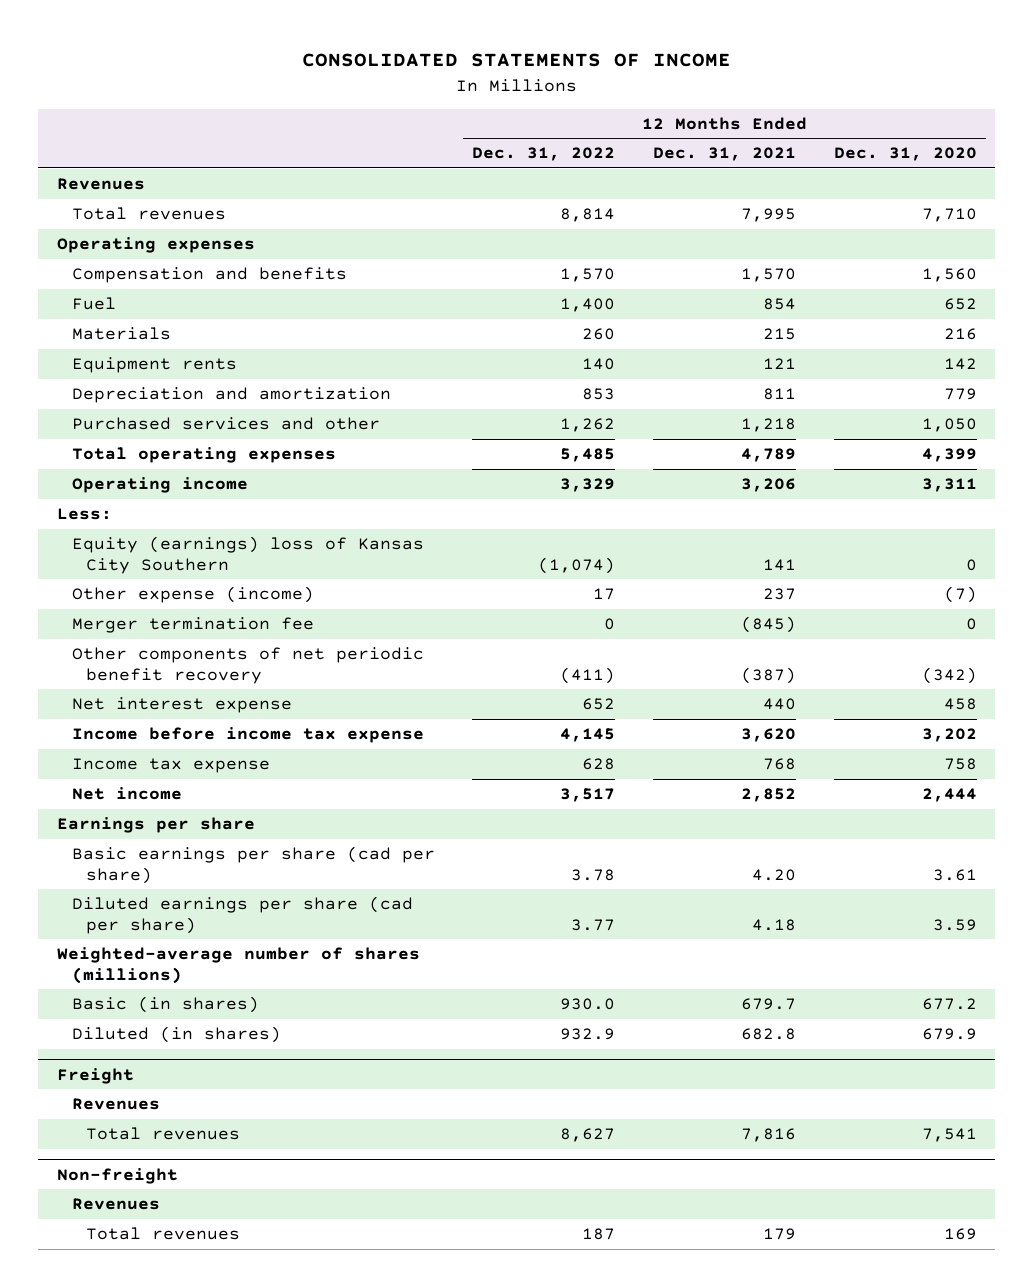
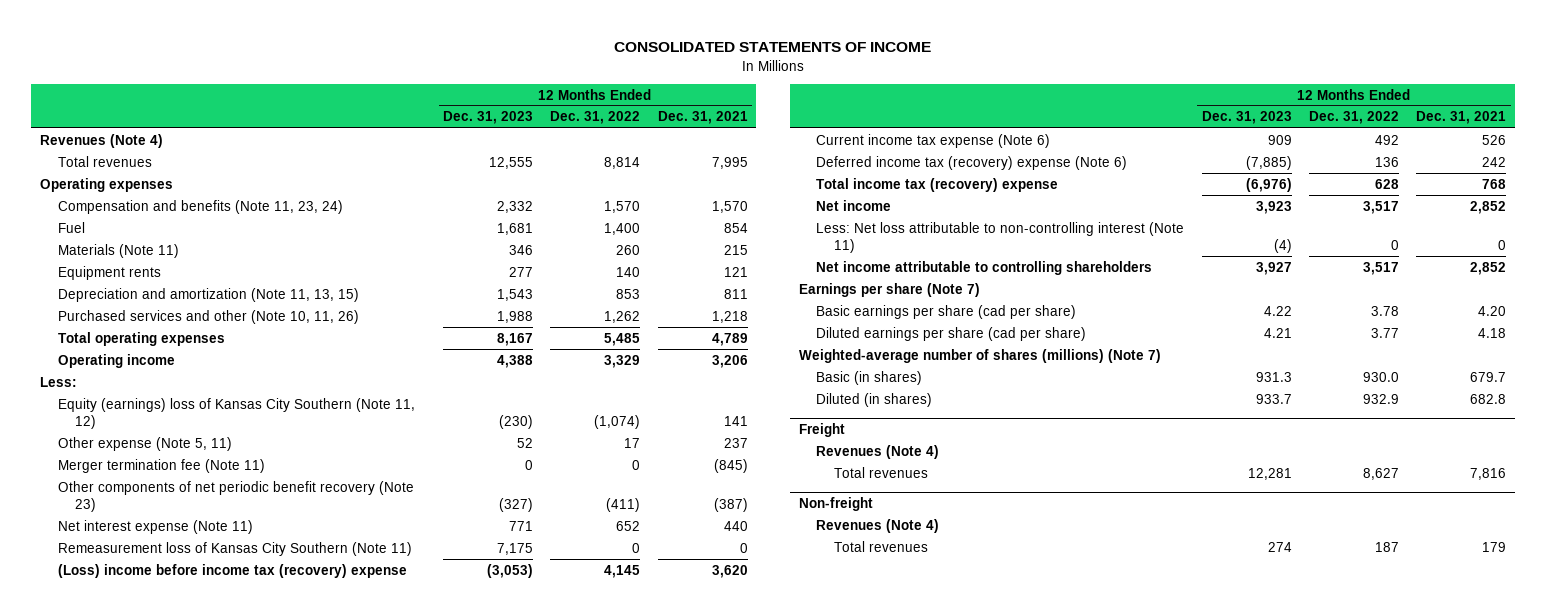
[833,147,977,162] Dec. 31, 2020 -> none
none -> [442,111,533,125] Dec. 31, 2023
[57,178,146,191] Revenues -> [39,133,163,148] Revenues (Note 4)
[71,267,347,284] Compensation and benefits -> [57,199,343,214] Compensation and benefits (Note 11, 23, 24)
[71,327,171,341] Materials -> [57,243,179,258] Materials (Note 11)
[71,387,391,404] Depreciation and amortization -> [57,287,359,302] Depreciation and amortization (Note 11, 13, 15)
[71,417,380,431] Purchased services and other -> [57,309,359,324] Purchased services and other (Note 10, 11, 26)
[71,536,424,574] Equity (earnings) loss of Kansas City Southern -> [57,397,415,429] Equity (earnings) loss of Kansas City Southern (Note 11, 12)
[71,586,314,604] Other expense (income) -> [57,436,232,451] Other expense (Note 5, 11)
[71,617,314,634] Merger termination fee -> [57,458,265,473] Merger termination fee (Note 11)
[71,647,424,684] Other components of net periodic benefit recovery -> [57,480,414,512] Other components of net periodic benefit recovery (Note 23)
[71,697,292,714] Net interest expense -> [57,519,253,534] Net interest expense (Note 11)
none -> [57,541,412,556] Remeasurement loss of Kansas City Southern (Note 11)
[71,727,424,744] Income before income tax expense -> [57,563,407,578] (Loss) income before income tax (recovery) expense
none -> [816,133,1051,148] Current income tax expense (Note 6)
none -> [816,155,1128,170] Deferred income tax (recovery) expense (Note 6)
[71,758,270,774] Income tax expense -> [816,177,1059,192] Total income tax (recovery) expense
none -> [816,221,1185,253] Less: Net loss attributable to non-controlling interest (Note 11)
none -> [816,260,1153,275] Net income attributable to controlling shareholders
[57,817,256,834] Earnings per share -> [798,282,980,297] Earnings per share (Note 7)
[57,947,421,984] Weighted-average number of shares (millions) -> [798,348,1161,363] Weighted-average number of shares (millions) (Note 7)
[71,1098,160,1111] Revenues -> [816,444,940,459] Revenues (Note 4)
[71,1198,160,1211] Revenues -> [816,518,940,533] Revenues (Note 4)

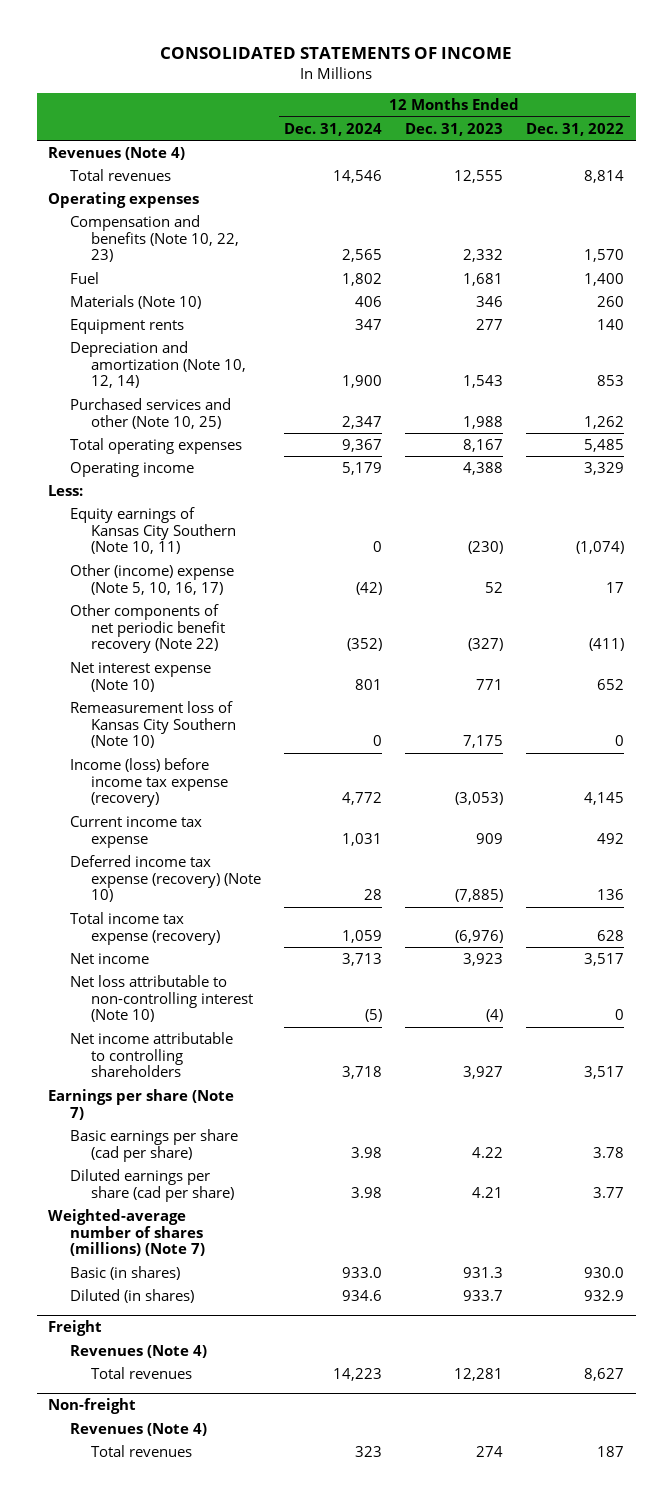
[657,111,748,125] Dec. 31, 2021 -> none
none -> [284,122,383,136] Dec. 31, 2024
[57,199,343,214] Compensation and benefits (Note 11, 23, 24) -> [69,214,240,263] Compensation and benefits (Note 10, 22, 23)
[57,243,179,258] Materials (Note 11) -> [69,294,201,309] Materials (Note 10)
[57,287,359,302] Depreciation and amortization (Note 11, 13, 15) -> [69,340,247,389] Depreciation and amortization (Note 10, 12, 14)
[57,309,359,324] Purchased services and other (Note 10, 11, 26) -> [69,397,231,429] Purchased services and other (Note 10, 25)
[57,458,265,473] Merger termination fee (Note 11) -> none
[57,397,415,429] Equity (earnings) loss of Kansas City Southern (Note 11, 12) -> [69,506,237,555] Equity earnings of Kansas City Southern (Note 10, 11)
[57,436,232,451] Other expense (Note 5, 11) -> [69,563,234,595] Other (income) expense (Note 5, 10, 16, 17)
[57,480,414,512] Other components of net periodic benefit recovery (Note 23) -> [69,603,226,654] Other components of net periodic benefit recovery (Note 22)
[57,519,253,534] Net interest expense (Note 11) -> [69,661,211,692] Net interest expense (Note 10)
[57,541,412,556] Remeasurement loss of Kansas City Southern (Note 11) -> [69,700,237,749] Remeasurement loss of Kansas City Southern (Note 10)
[57,563,407,578] (Loss) income before income tax (recovery) expense -> [69,757,229,808] Income (loss) before income tax expense (recovery)
[816,133,1051,148] Current income tax expense (Note 6) -> [69,815,202,848] Current income tax expense
[816,155,1128,170] Deferred income tax (recovery) expense (Note 6) -> [69,854,262,903] Deferred income tax expense (recovery) (Note 10)
[816,177,1059,192] Total income tax (recovery) expense -> [69,911,221,945] Total income tax expense (recovery)
[816,221,1185,253] Less: Net loss attributable to non-controlling interest (Note 11) -> [69,974,254,1023] Net loss attributable to non-controlling interest (Note 10)

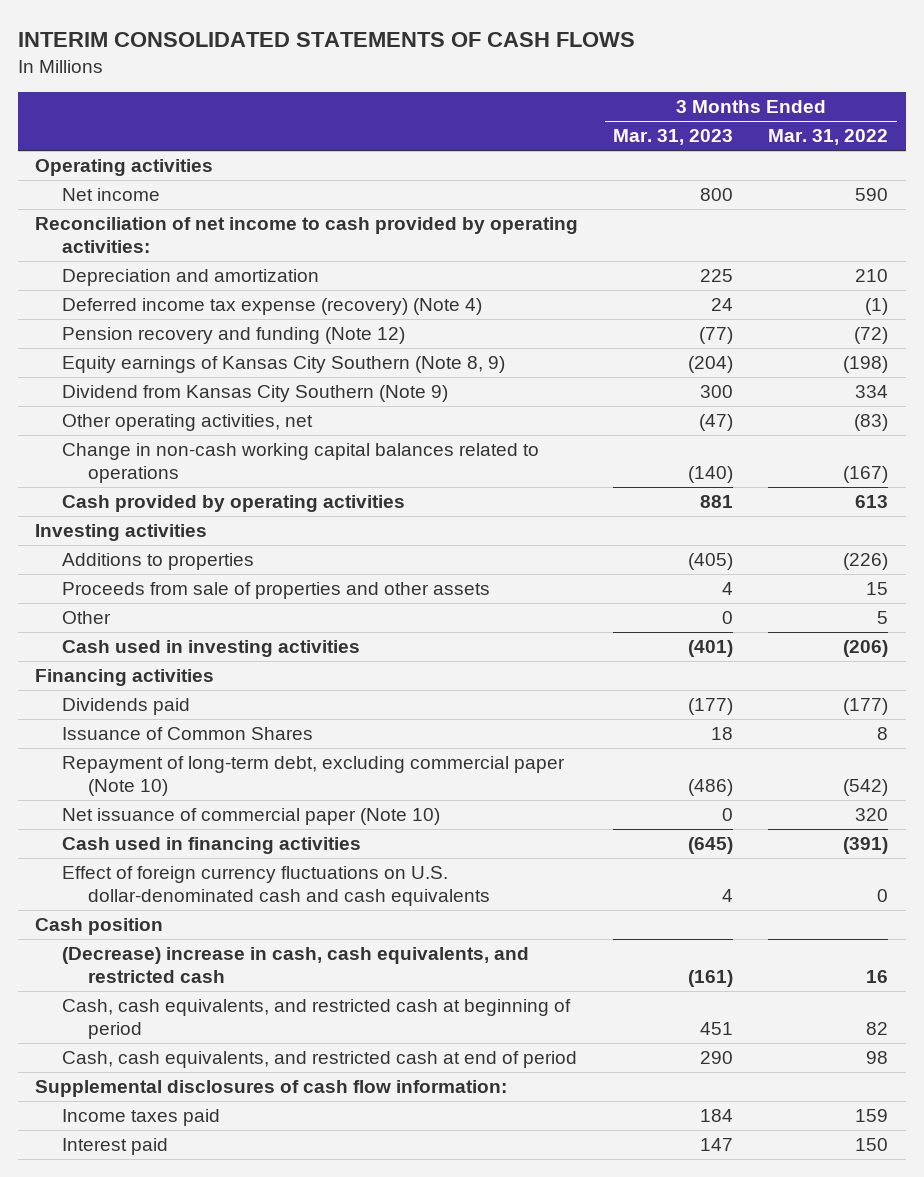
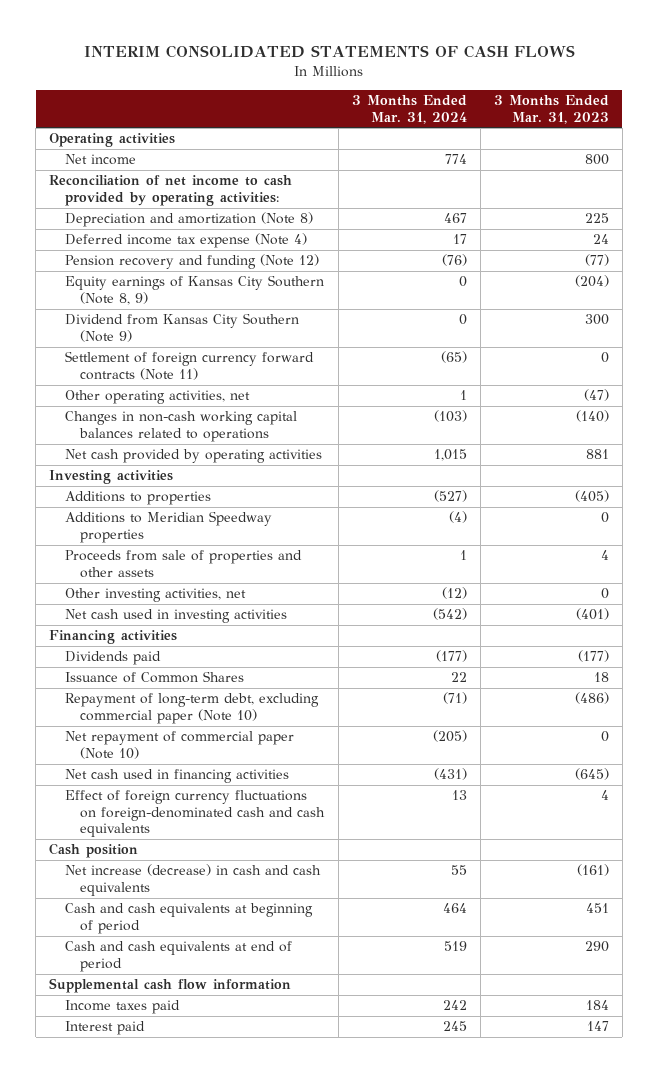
[768,129,889,146] Mar. 31, 2022 -> none
none -> [351,95,467,124] 3 Months Ended Mar. 31, 2024
[61,269,319,287] Depreciation and amortization -> [64,212,313,228] Depreciation and amortization (Note 8)
[61,298,482,316] Deferred income tax expense (recovery) (Note 4) -> [64,233,307,249] Deferred income tax expense (Note 4)
none -> [64,351,314,380] Settlement of foreign currency forward contracts (Note 11)
[61,443,539,484] Change in non-cash working capital balances related to operations -> [64,411,297,442] Changes in non-cash working capital balances related to operations
[61,495,405,513] Cash provided by operating activities -> [64,449,322,464] Net cash provided by operating activities
none -> [64,511,272,543] Additions to Meridian Speedway properties
[61,611,111,625] Other -> [64,588,246,603] Other investing activities, net
[61,640,360,658] Cash used in investing activities -> [64,609,287,624] Net cash used in investing activities
[61,808,440,826] Net issuance of commercial paper (Note 10) -> [64,731,294,759] Net repayment of commercial paper (Note 10)
[61,837,361,855] Cash used in financing activities -> [64,769,289,784] Net cash used in financing activities
[61,866,491,907] Effect of foreign currency fluctuations on U.S. dollar-denominated cash and cash equivalents -> [64,790,326,837] Effect of foreign currency fluctuations on foreign-denominated cash and cash equivalents
[61,947,529,984] (Decrease) increase in cash, cash equivalents, and restricted cash -> [64,864,321,896] Net increase (decrease) in cash and cash equivalents
[61,999,571,1040] Cash, cash equivalents, and restricted cash at beginning of period -> [64,903,313,934] Cash and cash equivalents at beginning of period
[61,1051,577,1069] Cash, cash equivalents, and restricted cash at end of period -> [64,941,292,972] Cash and cash equivalents at end of period
[35,1080,508,1098] Supplemental disclosures of cash flow information: -> [49,978,292,994] Supplemental cash flow information

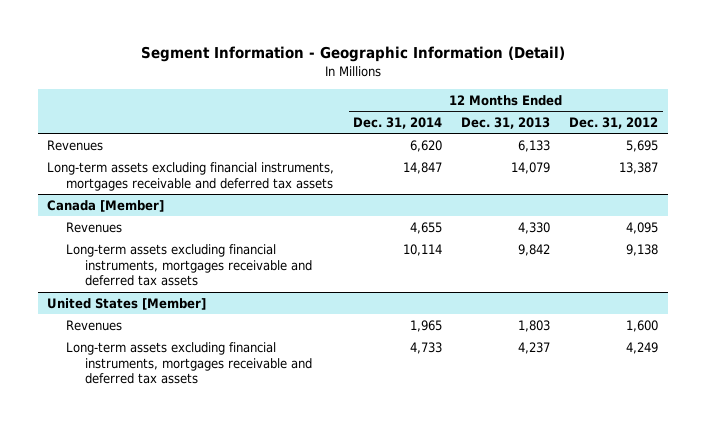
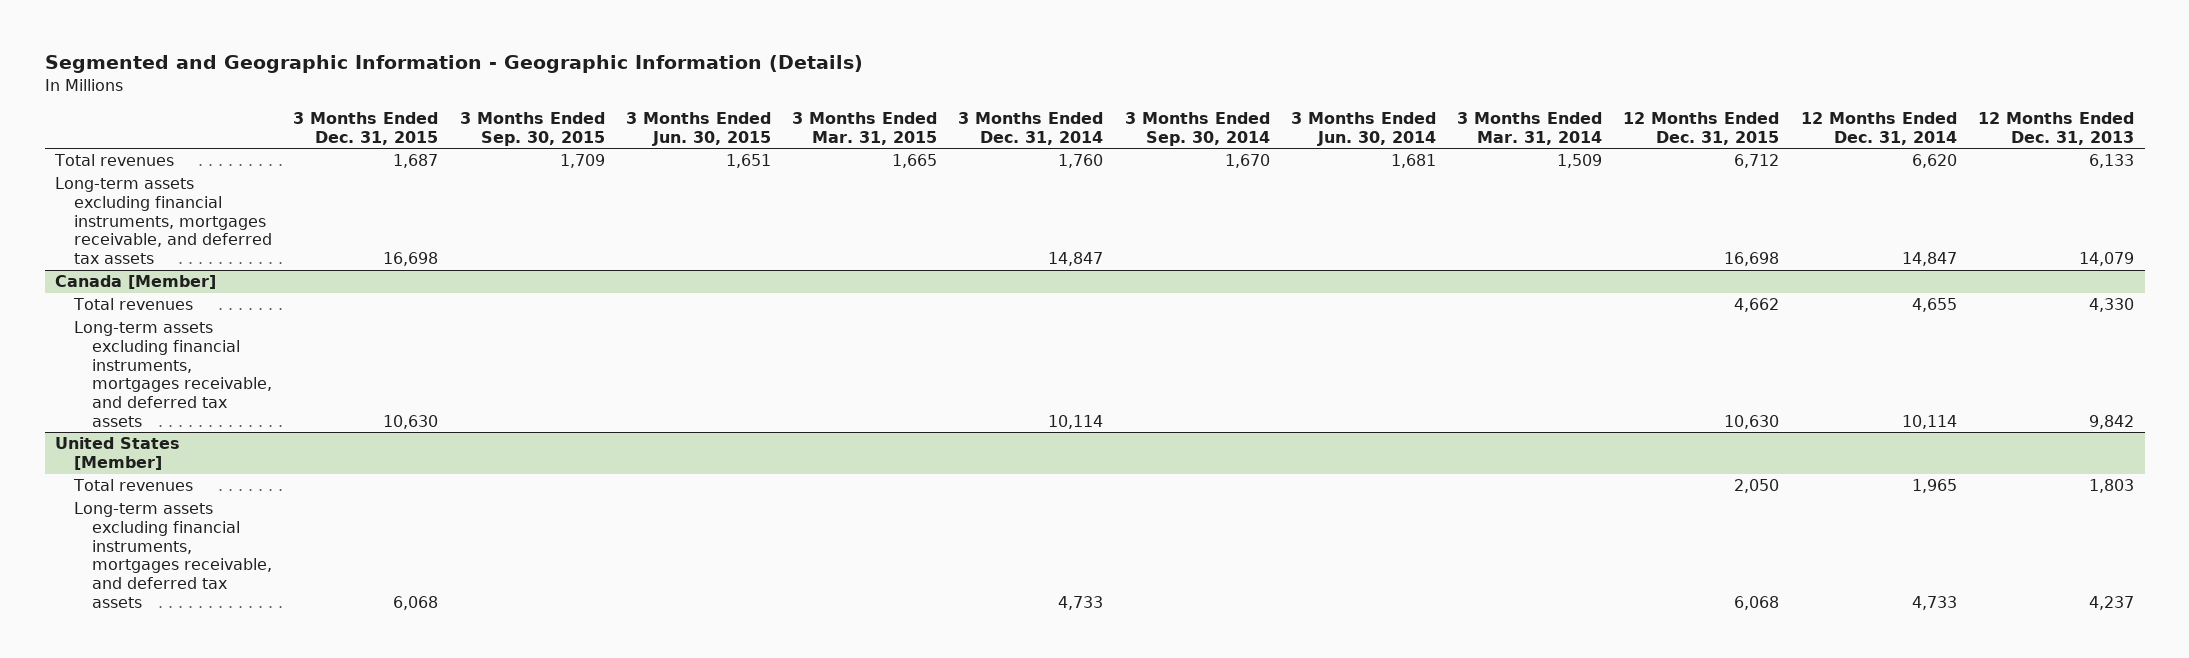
[140,46,565,63] Segment Information - Geographic Information (Detail) -> [44,55,863,74] Segmented and Geographic Information - Geographic Information (Details)
[569,116,659,129] Dec. 31, 2012 -> none
none -> [293,111,439,145] 3 Months Ended Dec. 31, 2015
none -> [459,111,605,146] 3 Months Ended Sep. 30, 2015
none -> [625,111,771,146] 3 Months Ended Jun. 30, 2015
none -> [792,111,938,145] 3 Months Ended Mar. 31, 2015
none -> [958,111,1104,145] 3 Months Ended Dec. 31, 2014
none -> [1124,111,1270,146] 3 Months Ended Sep. 30, 2014
none -> [1290,111,1436,146] 3 Months Ended Jun. 30, 2014
none -> [1457,111,1603,145] 3 Months Ended Mar. 31, 2014
none -> [1623,111,1780,145] 12 Months Ended Dec. 31, 2015
[47,139,104,151] Revenues -> [54,154,175,167] Total revenues
[47,161,335,191] Long-term assets excluding financial instruments, mortgages receivable and deferred tax assets -> [55,177,272,264] Long-term assets excluding financial instruments, mortgages receivable, and deferred tax assets
[66,221,123,233] Revenues -> [72,298,193,311] Total revenues
[66,243,313,287] Long-term assets excluding financial instruments, mortgages receivable and deferred tax assets -> [73,321,272,427] Long-term assets excluding financial instruments, mortgages receivable, and deferred tax assets
[66,319,123,331] Revenues -> [72,479,193,492] Total revenues
[66,341,313,385] Long-term assets excluding financial instruments, mortgages receivable and deferred tax assets -> [73,502,272,608] Long-term assets excluding financial instruments, mortgages receivable, and deferred tax assets

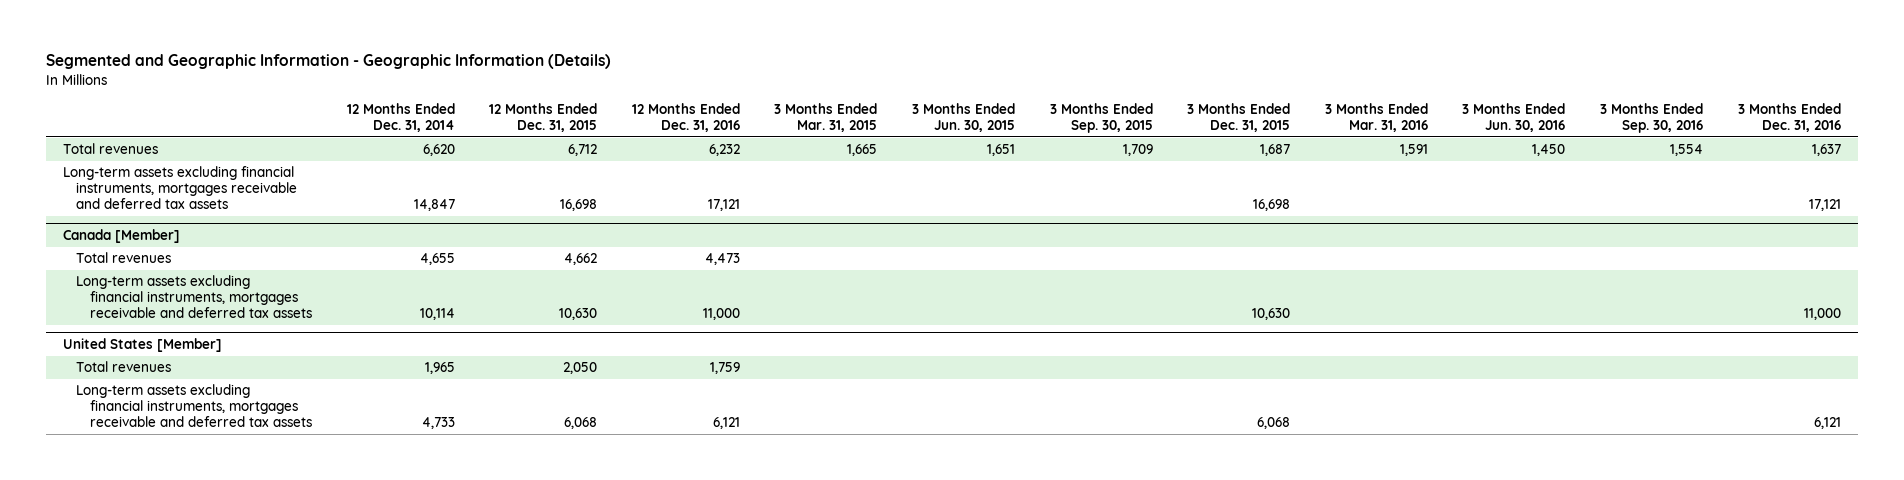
[958,111,1104,145] 3 Months Ended Dec. 31, 2014 -> none
[1124,111,1270,146] 3 Months Ended Sep. 30, 2014 -> none
[1290,111,1436,146] 3 Months Ended Jun. 30, 2014 -> none
[1457,111,1603,145] 3 Months Ended Mar. 31, 2014 -> none
[1978,111,2135,145] 12 Months Ended Dec. 31, 2013 -> none
none -> [631,103,740,133] 12 Months Ended Dec. 31, 2016
none -> [1324,103,1428,133] 3 Months Ended Mar. 31, 2016
none -> [1462,103,1566,133] 3 Months Ended Jun. 30, 2016
none -> [1600,103,1704,134] 3 Months Ended Sep. 30, 2016
none -> [1737,103,1841,133] 3 Months Ended Dec. 31, 2016
[55,177,272,264] Long-term assets excluding financial instruments, mortgages receivable, and deferred tax assets -> [62,166,298,209] Long-term assets excluding financial instruments, mortgages receivable and deferred tax assets
[73,321,272,427] Long-term assets excluding financial instruments, mortgages receivable, and deferred tax assets -> [76,275,312,318] Long-term assets excluding financial instruments, mortgages receivable and deferred tax assets
[73,502,272,608] Long-term assets excluding financial instruments, mortgages receivable, and deferred tax assets -> [76,384,312,427] Long-term assets excluding financial instruments, mortgages receivable and deferred tax assets

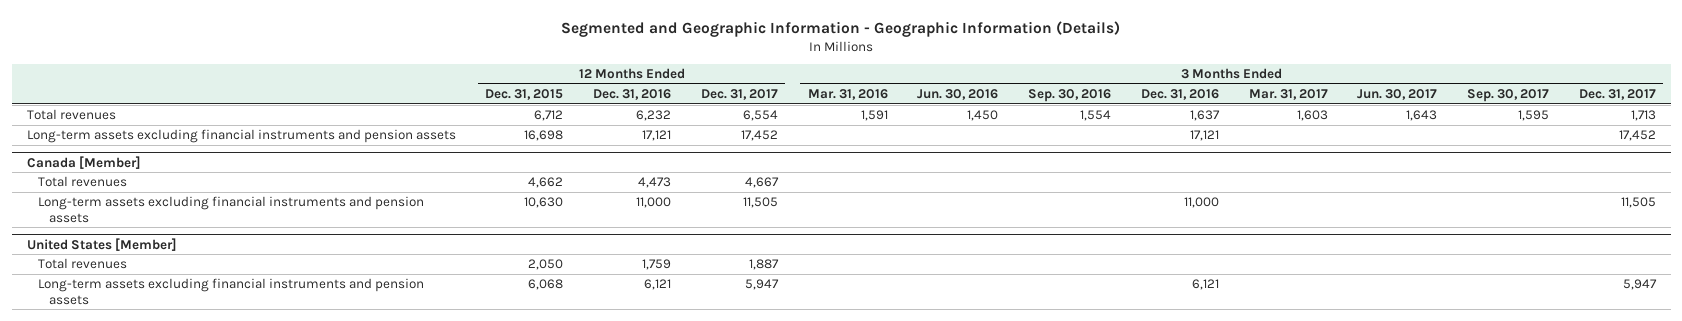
[346,103,455,133] 12 Months Ended Dec. 31, 2014 -> none
[774,103,878,133] 3 Months Ended Mar. 31, 2015 -> none
[912,103,1016,133] 3 Months Ended Jun. 30, 2015 -> none
[1049,103,1153,134] 3 Months Ended Sep. 30, 2015 -> none
[1187,103,1291,133] 3 Months Ended Dec. 31, 2015 -> none
none -> [700,88,778,100] Dec. 31, 2017
none -> [1248,88,1328,100] Mar. 31, 2017
none -> [1357,88,1438,100] Jun. 30, 2017
none -> [1467,88,1550,102] Sep. 30, 2017
none -> [1578,88,1656,100] Dec. 31, 2017
[62,166,298,209] Long-term assets excluding financial instruments, mortgages receivable and deferred tax assets -> [26,129,456,144] Long-term assets excluding financial instruments and pension assets
[76,275,312,318] Long-term assets excluding financial instruments, mortgages receivable and deferred tax assets -> [37,196,424,223] Long-term assets excluding financial instruments and pension assets
[76,384,312,427] Long-term assets excluding financial instruments, mortgages receivable and deferred tax assets -> [37,278,424,305] Long-term assets excluding financial instruments and pension assets

